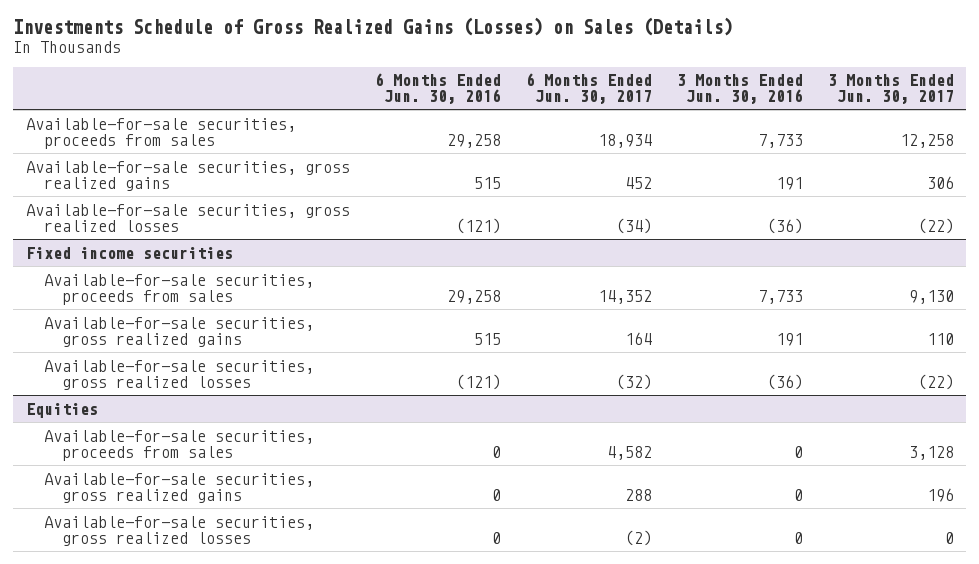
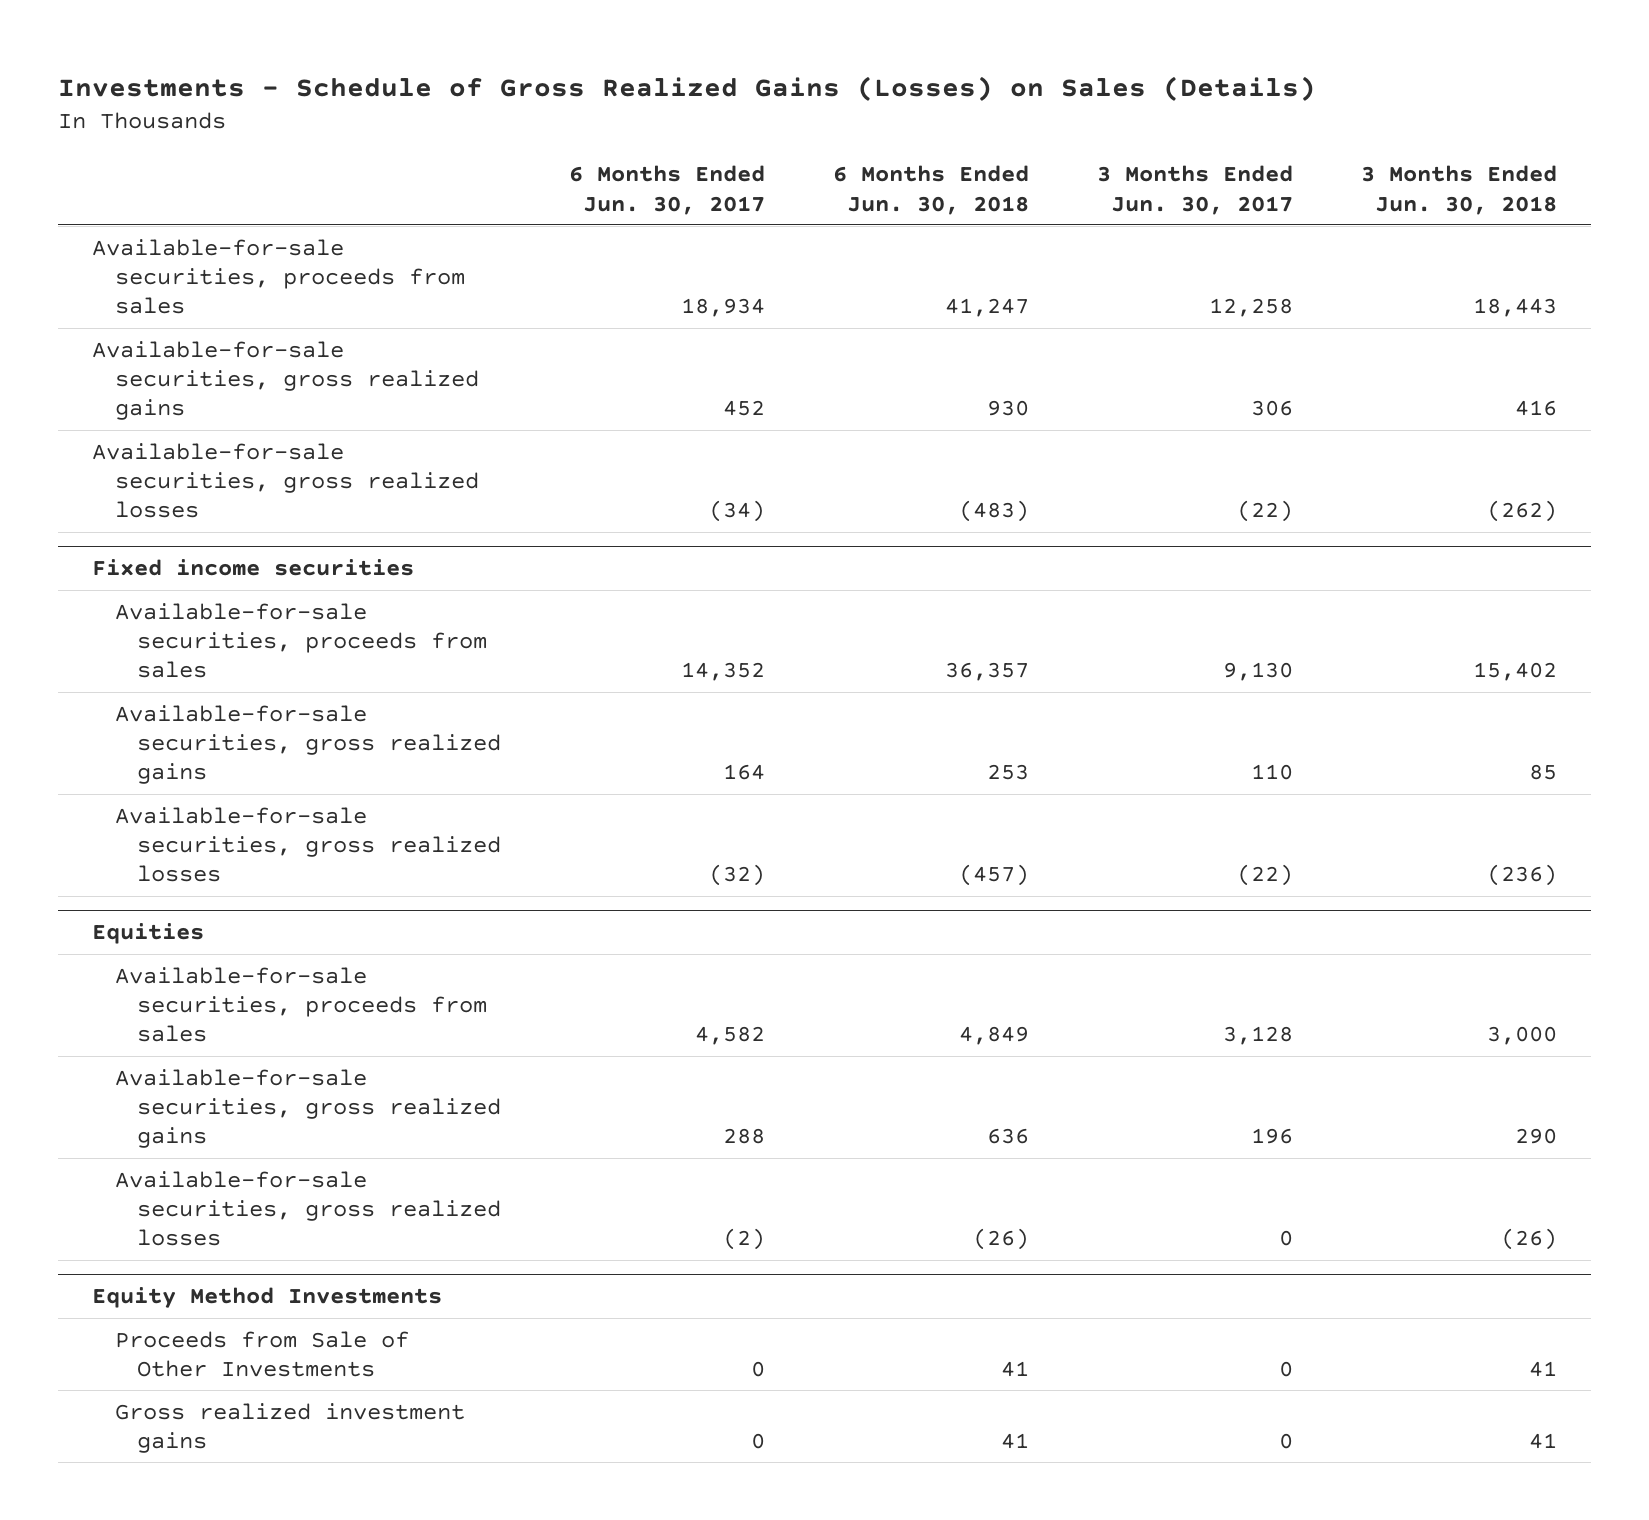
[13,17,734,37] Investments Schedule of Gross Realized Gains (Losses) on Sales (Details) -> [58,75,1317,101] Investments - Schedule of Gross Realized Gains (Losses) on Sales (Details)
[374,73,501,105] 6 Months Ended Jun. 30, 2016 -> none
[676,74,803,105] 3 Months Ended Jun. 30, 2016 -> none
none -> [833,165,1030,215] 6 Months Ended Jun. 30, 2018
none -> [1360,165,1557,215] 3 Months Ended Jun. 30, 2018
none -> [92,1287,443,1309] Equity Method Investments
none -> [114,1330,409,1377] Proceeds from Sale of Other Investments
none -> [114,1402,465,1453] Gross realized investment gains

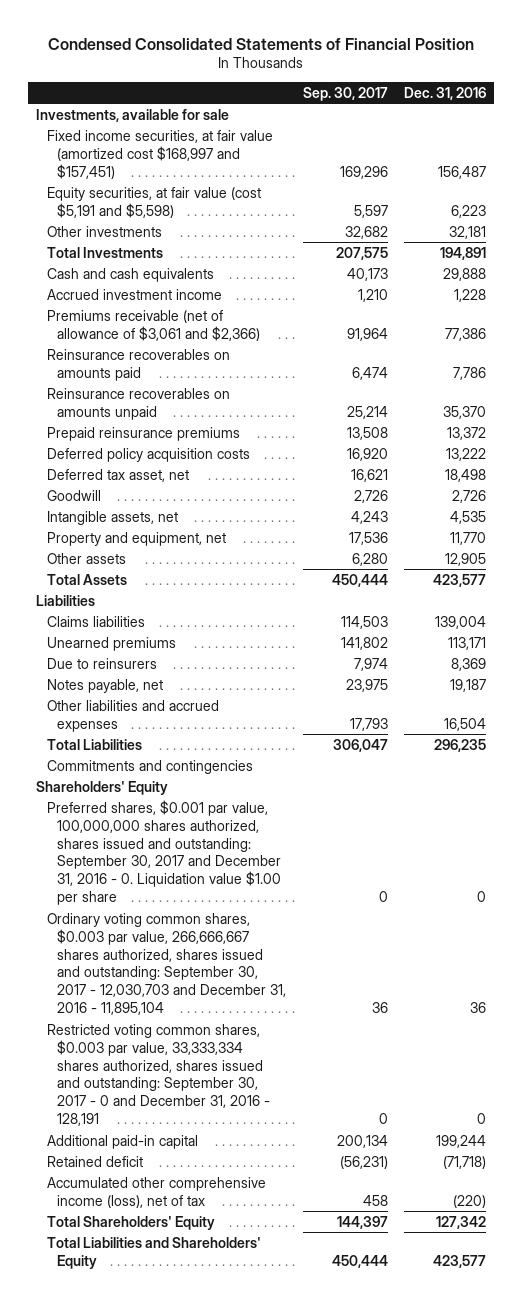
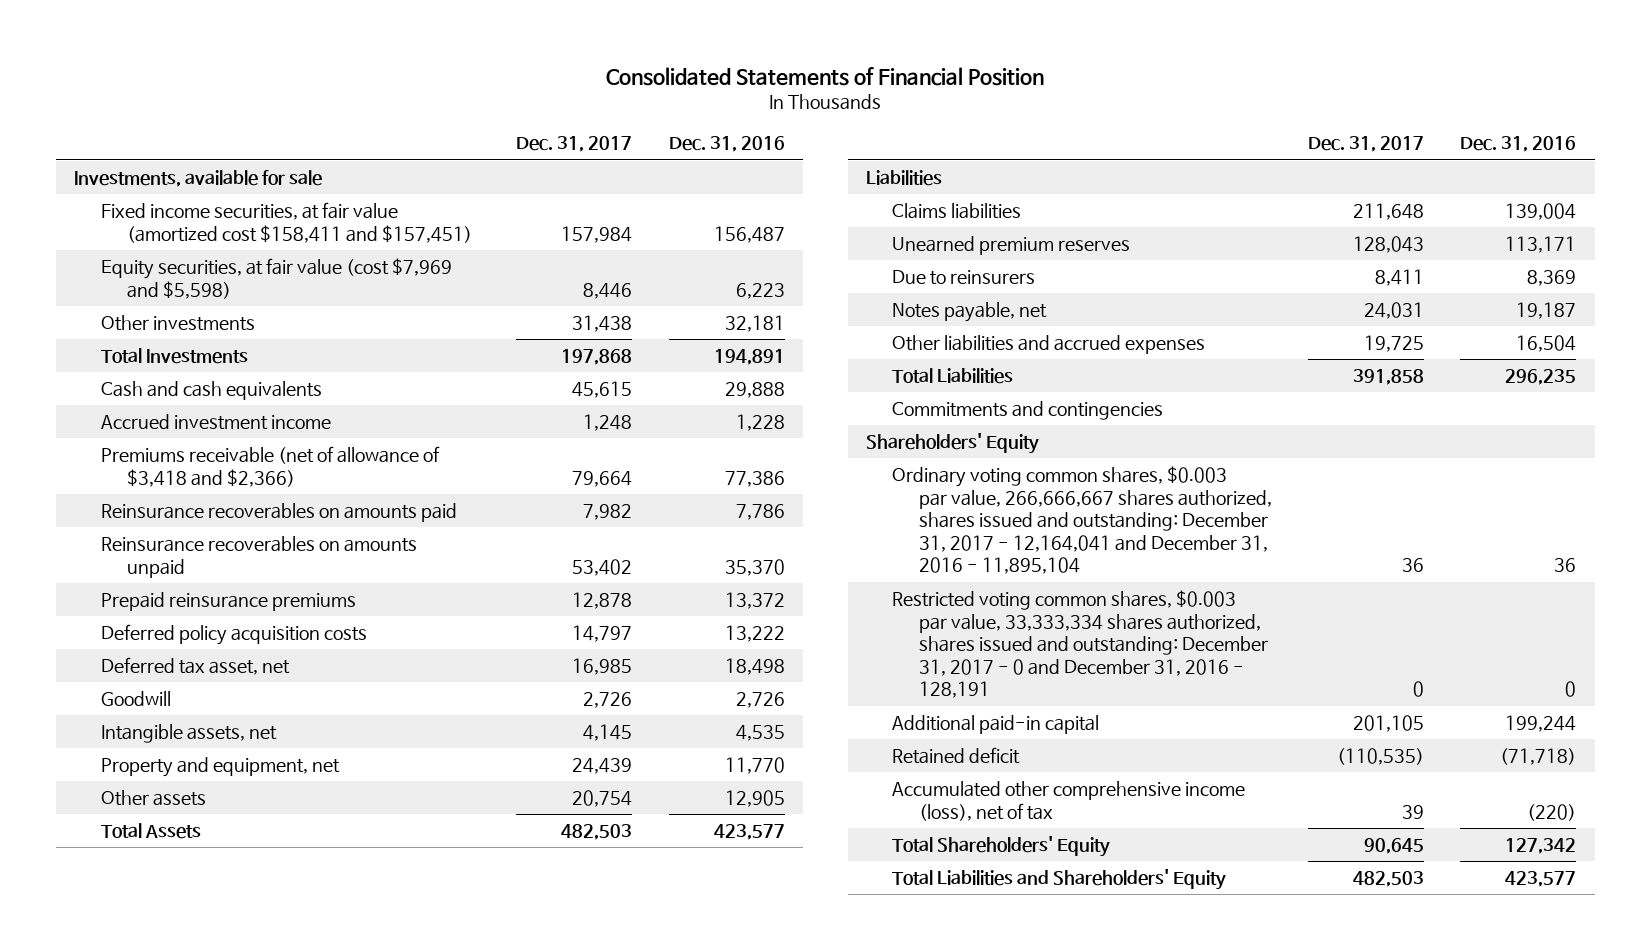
[48,37,475,50] Condensed Consolidated Statements of Financial Position -> [606,67,1045,87] Consolidated Statements of Financial Position
[302,86,388,101] Sep. 30, 2017 -> none
none -> [516,136,633,153] Dec. 31, 2017
[46,129,273,179] Fixed income securities, at fair value (amortized cost $168,997 and $157,451) -> [100,202,472,243] Fixed income securities, at fair value (amortized cost $158,411 and $157,451)
[46,186,261,218] Equity securities, at fair value (cost $5,191 and $5,598) -> [100,258,452,299] Equity securities, at fair value (cost $7,969 and $5,598)
[46,309,261,341] Premiums receivable (net of allowance of $3,061 and $2,366) -> [100,446,440,487] Premiums receivable (net of allowance of $3,418 and $2,366)
[46,636,176,651] Unearned premiums -> [892,236,1131,256] Unearned premium reserves
[46,799,282,906] Preferred shares, $0.001 par value, 100,000,000 shares authorized, shares issued and outstanding: September 30, 2017 and December 31, 2016 - 0. Liquidation value $1.00 per share -> none
[46,912,287,1016] Ordinary voting common shares, $0.003 par value, 266,666,667 shares authorized, shares issued and outstanding: September 30, 2017 - 12,030,703 and December 31, 2016 - 11,895,104 -> [892,466,1272,575] Ordinary voting common shares, $0.003 par value, 266,666,667 shares authorized, shares issued and outstanding: December 31, 2017 - 12,164,041 and December 31, 2016 - 11,895,104
[46,1023,271,1127] Restricted voting common shares, $0.003 par value, 33,333,334 shares authorized, shares issued and outstanding: September 30, 2017 - 0 and December 31, 2016 - 128,191 -> [892,590,1268,699] Restricted voting common shares, $0.003 par value, 33,333,334 shares authorized, shares issued and outstanding: December 31, 2017 - 0 and December 31, 2016 - 128,191

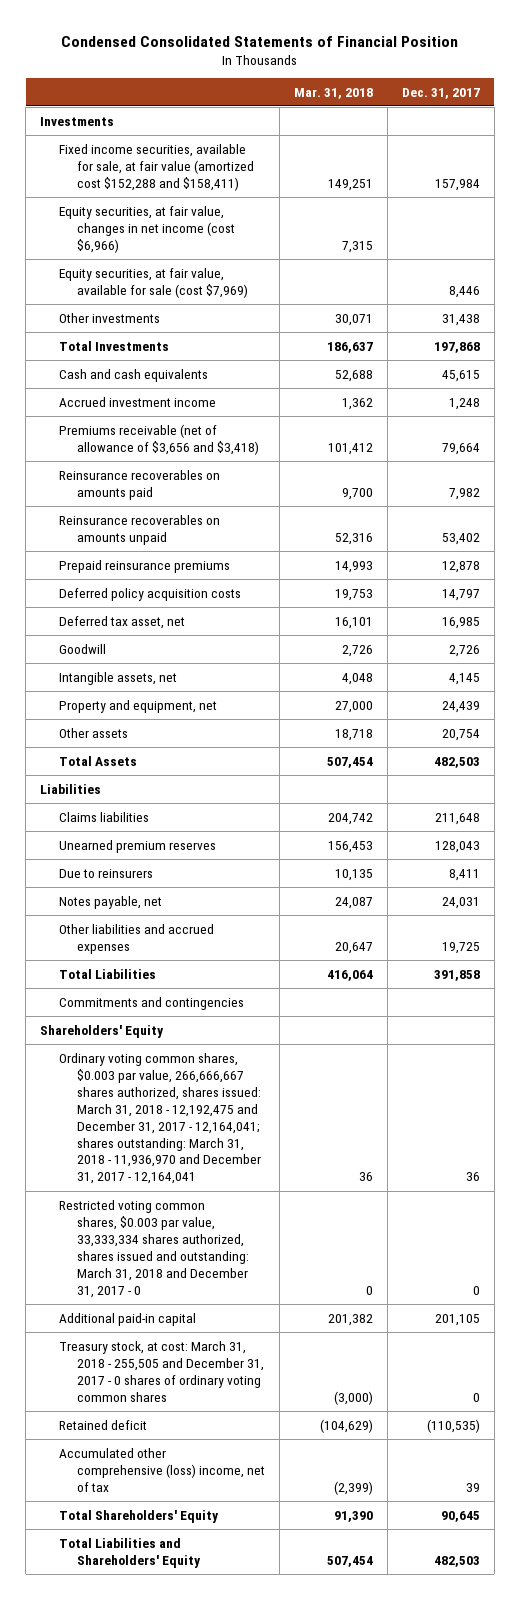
[606,67,1045,87] Consolidated Statements of Financial Position -> [61,35,459,47] Condensed Consolidated Statements of Financial Position
[668,136,785,153] Dec. 31, 2016 -> none
none -> [293,87,373,99] Mar. 31, 2018
[74,170,323,188] Investments, available for sale -> [40,116,115,126] Investments
[100,202,472,243] Fixed income securities, at fair value (amortized cost $158,411 and $157,451) -> [58,143,254,191] Fixed income securities, available for sale, at fair value (amortized cost $152,288 and $158,411)
none -> [58,205,235,253] Equity securities, at fair value, changes in net income (cost $6,966)
[100,258,452,299] Equity securities, at fair value (cost $7,969 and $5,598) -> [58,267,248,298] Equity securities, at fair value, available for sale (cost $7,969)
[100,446,440,487] Premiums receivable (net of allowance of $3,418 and $2,366) -> [58,423,259,455] Premiums receivable (net of allowance of $3,656 and $3,418)
[892,466,1272,575] Ordinary voting common shares, $0.003 par value, 266,666,667 shares authorized, shares issued and outstanding: December 31, 2017 - 12,164,041 and December 31, 2016 - 11,895,104 -> [58,1052,261,1185] Ordinary voting common shares, $0.003 par value, 266,666,667 shares authorized, shares issued: March 31, 2018 - 12,192,475 and December 31, 2017 - 12,164,041; shares outstanding: March 31, 2018 - 11,936,970 and December 31, 2017 - 12,164,041
[892,590,1268,699] Restricted voting common shares, $0.003 par value, 33,333,334 shares authorized, shares issued and outstanding: December 31, 2017 - 0 and December 31, 2016 - 128,191 -> [58,1199,249,1298] Restricted voting common shares, $0.003 par value, 33,333,334 shares authorized, shares issued and outstanding: March 31, 2018 and December 31, 2017 - 0
none -> [58,1340,264,1402] Treasury stock, at cost: March 31, 2018 - 255,505 and December 31, 2017 - 0 shares of ordinary voting common shares
[892,781,1246,821] Accumulated other comprehensive income (loss), net of tax -> [58,1447,265,1492] Accumulated other comprehensive (loss) income, net of tax

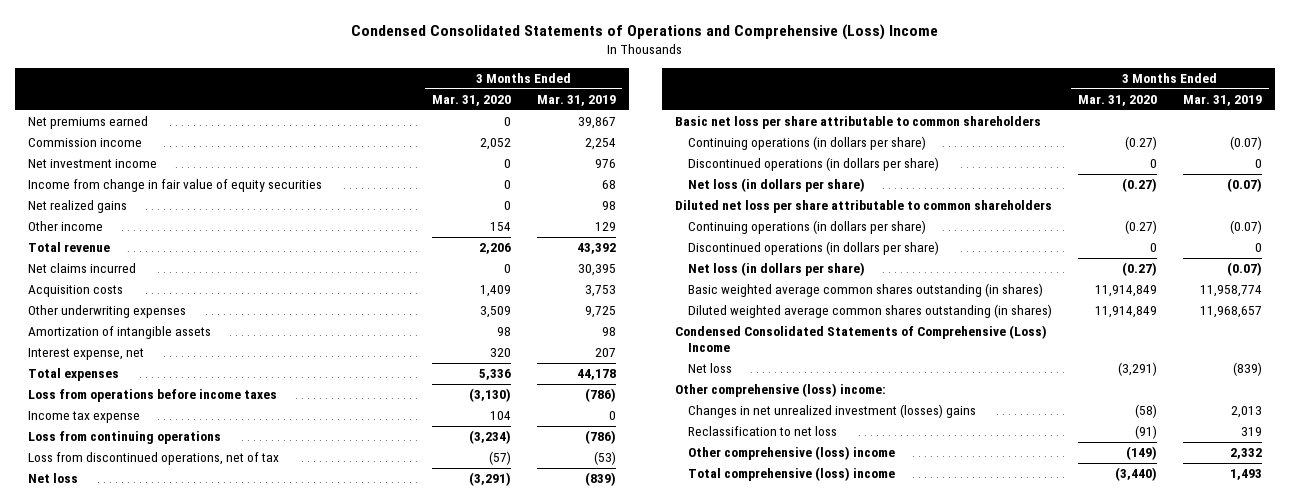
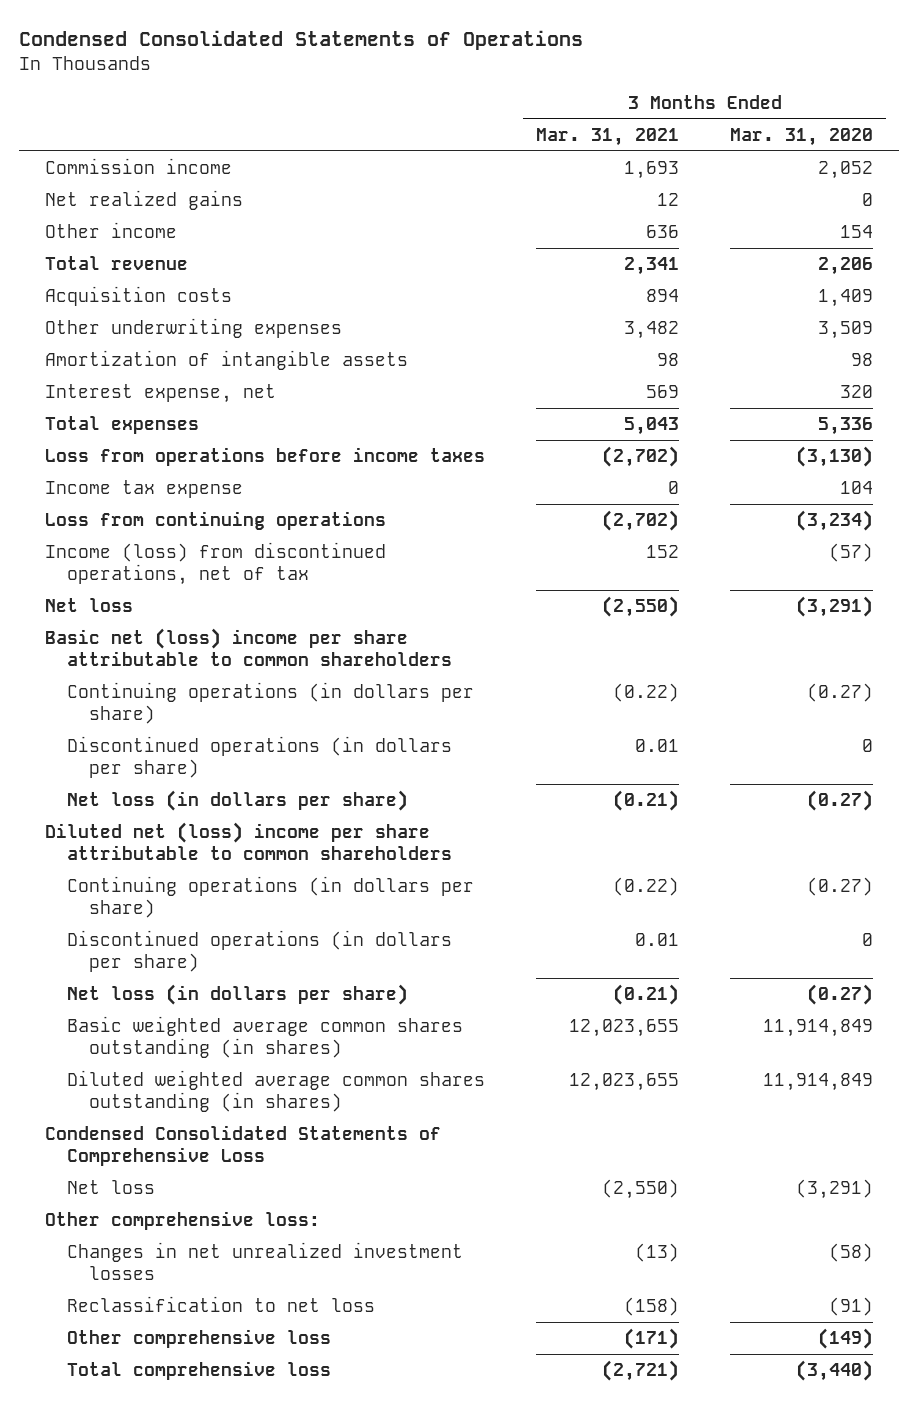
[351,24,939,41] Condensed Consolidated Statements of Operations and Comprehensive (Loss) Income -> [19,30,584,51] Condensed Consolidated Statements of Operations
[536,94,616,106] Mar. 31, 2019 -> none
none -> [536,127,680,146] Mar. 31, 2021
[28,116,149,130] Net premiums earned -> none
[28,159,158,169] Net investment income -> none
[28,179,323,193] Income from change in fair value of equity securities -> none
[28,263,137,274] Net claims incurred -> none
[28,452,280,466] Loss from discontinued operations, net of tax -> [44,541,386,586] Income (loss) from discontinued operations, net of tax
[674,116,1041,130] Basic net loss per share attributable to common shareholders -> [44,627,452,667] Basic net (loss) income per share attributable to common shareholders
[674,200,1052,214] Diluted net loss per share attributable to common shareholders -> [44,821,452,861] Diluted net (loss) income per share attributable to common shareholders
[674,325,1047,353] Condensed Consolidated Statements of Comprehensive (Loss) Income -> [44,1124,441,1167] Condensed Consolidated Statements of Comprehensive Loss
[674,383,886,398] Other comprehensive (loss) income: -> [44,1210,320,1230] Other comprehensive loss:
[687,404,976,419] Changes in net unrealized investment (losses) gains -> [66,1241,463,1281] Changes in net unrealized investment losses
[687,446,895,461] Other comprehensive (loss) income -> [66,1328,331,1348] Other comprehensive loss
[687,467,895,482] Total comprehensive (loss) income -> [66,1360,331,1380] Total comprehensive loss

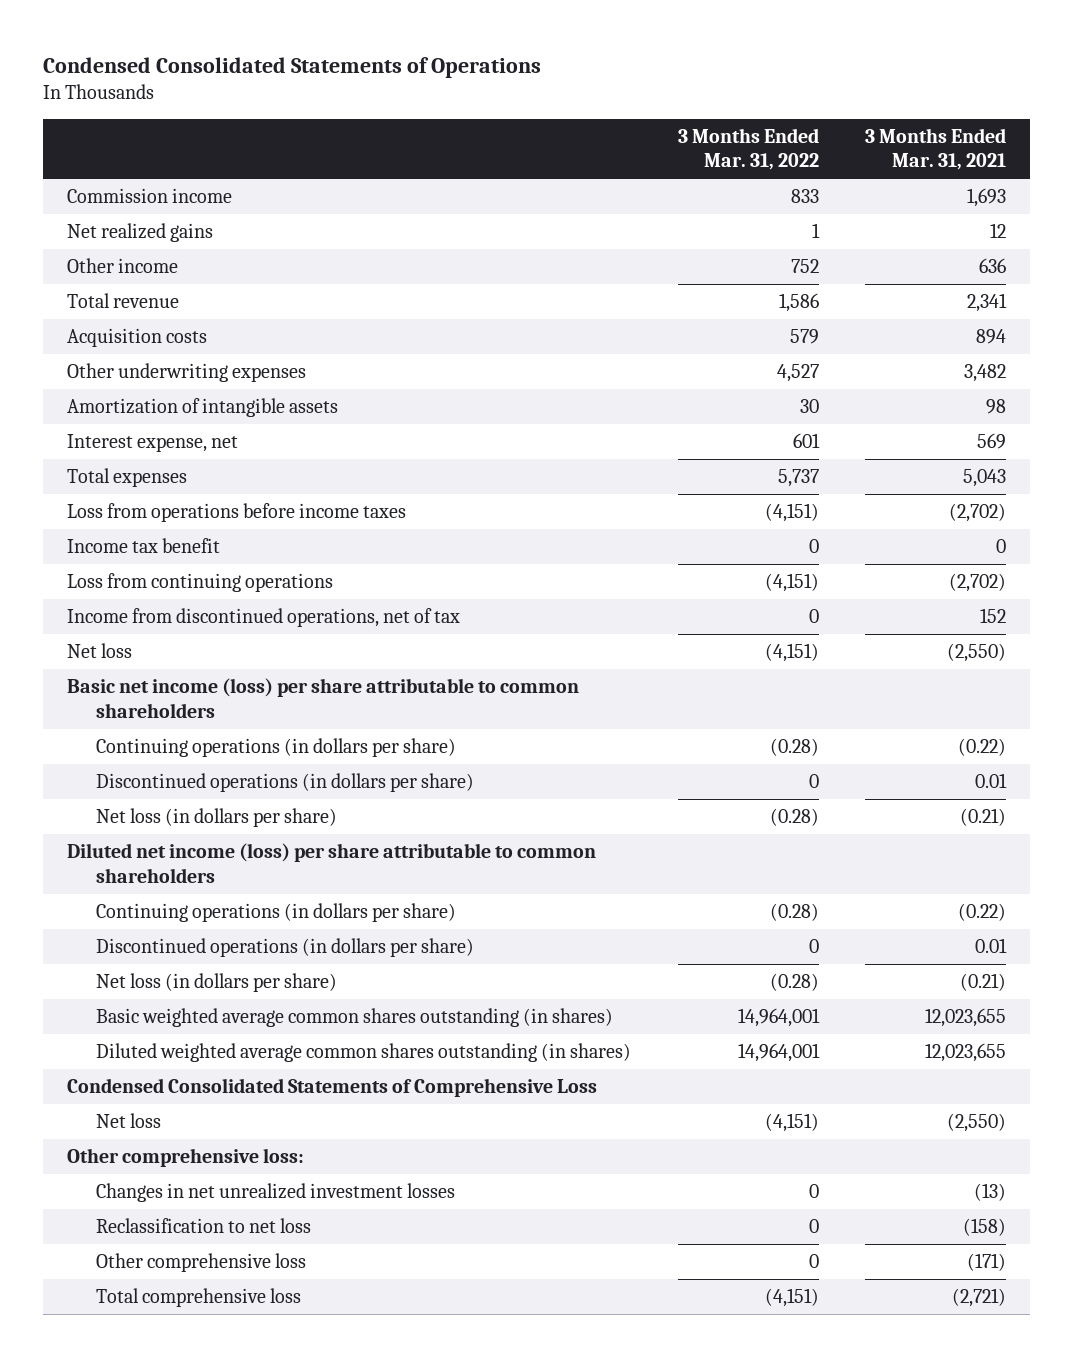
[730,127,874,146] Mar. 31, 2020 -> none
none -> [677,127,819,171] 3 Months Ended Mar. 31, 2022
[44,479,243,498] Income tax expense -> [66,538,220,554] Income tax benefit
[44,541,386,586] Income (loss) from discontinued operations, net of tax -> [66,608,460,628] Income from discontinued operations, net of tax
[44,627,452,667] Basic net (loss) income per share attributable to common shareholders -> [66,678,579,718] Basic net income (loss) per share attributable to common shareholders
[44,821,452,861] Diluted net (loss) income per share attributable to common shareholders -> [66,843,596,883] Diluted net income (loss) per share attributable to common shareholders

